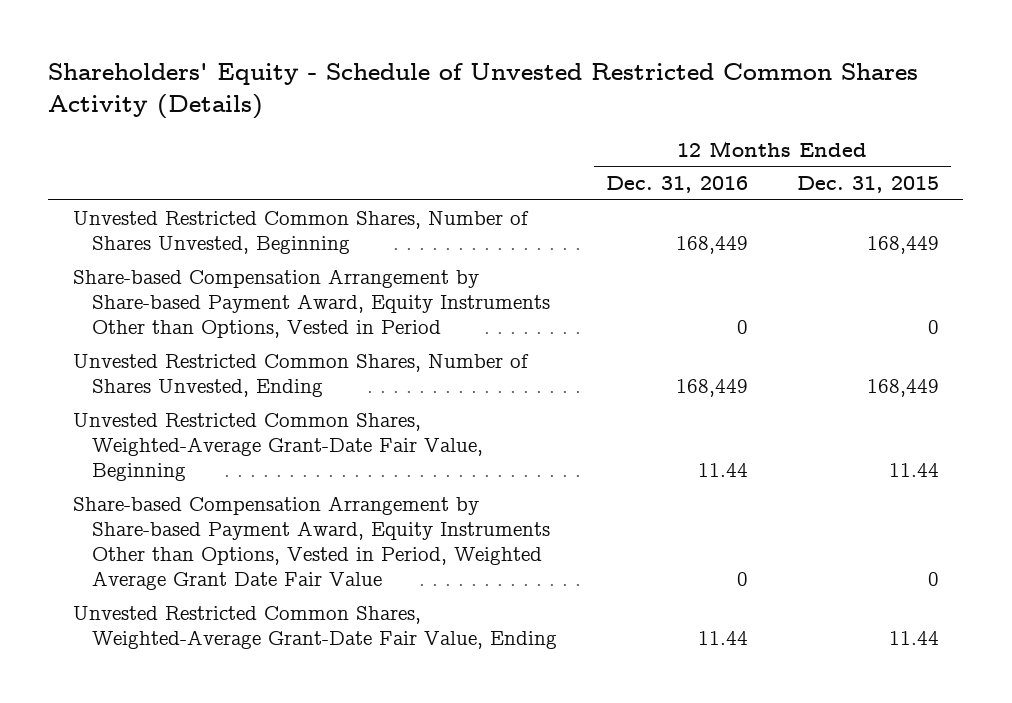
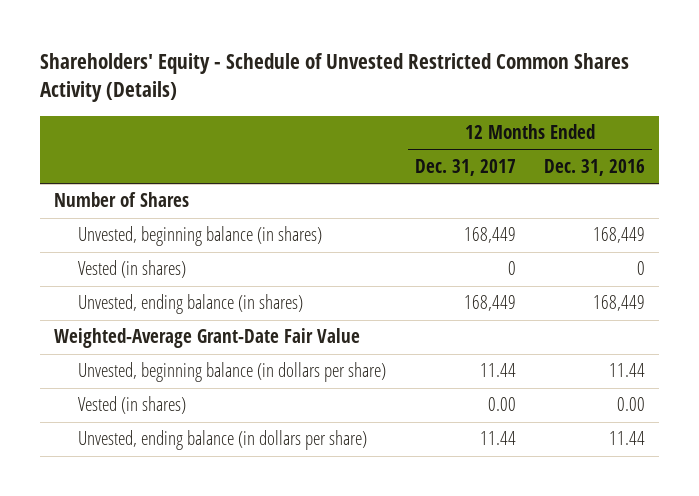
[796,176,939,194] Dec. 31, 2015 -> none
none -> [414,158,516,176] Dec. 31, 2017
[72,495,550,590] Share-based Compensation Arrangement by Share-based Payment Award, Equity Instruments Other than Options, Vested in Period, Weighted Average Grant Date Fair Value -> none
none -> [54,192,190,208] Number of Shares
[72,210,529,254] Unvested Restricted Common Shares, Number of Shares Unvested, Beginning -> [78,226,323,247] Unvested, beginning balance (in shares)
[72,268,550,338] Share-based Compensation Arrangement by Share-based Payment Award, Equity Instruments Other than Options, Vested in Period -> [78,260,187,279] Vested (in shares)
[72,353,529,397] Unvested Restricted Common Shares, Number of Shares Unvested, Ending -> [78,294,304,315] Unvested, ending balance (in shares)
none -> [54,328,361,349] Weighted-Average Grant-Date Fair Value
[72,412,483,481] Unvested Restricted Common Shares, Weighted-Average Grant-Date Fair Value, Beginning -> [78,362,387,383] Unvested, beginning balance (in dollars per share)
none -> [78,396,187,415] Vested (in shares)
[72,605,557,649] Unvested Restricted Common Shares, Weighted-Average Grant-Date Fair Value, Ending -> [78,430,368,451] Unvested, ending balance (in dollars per share)

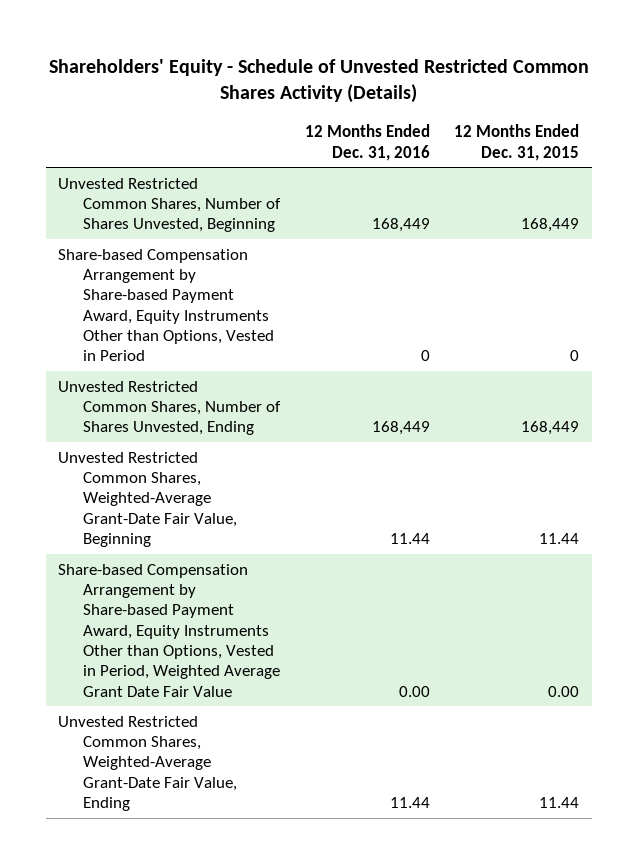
[414,158,516,176] Dec. 31, 2017 -> none
none -> [454,124,580,161] 12 Months Ended Dec. 31, 2015
[54,192,190,208] Number of Shares -> none
[54,328,361,349] Weighted-Average Grant-Date Fair Value -> none
[78,226,323,247] Unvested, beginning balance (in shares) -> [58,177,282,233] Unvested Restricted Common Shares, Number of Shares Unvested, Beginning
[78,260,187,279] Vested (in shares) -> [58,248,275,362] Share-based Compensation Arrangement by Share-based Payment Award, Equity Instruments Other than Options, Vested in Period
[78,294,304,315] Unvested, ending balance (in shares) -> [58,380,282,436] Unvested Restricted Common Shares, Number of Shares Unvested, Ending
[78,362,387,383] Unvested, beginning balance (in dollars per share) -> [58,451,238,547] Unvested Restricted Common Shares, Weighted-Average Grant-Date Fair Value, Beginning
[78,396,187,415] Vested (in shares) -> [58,563,281,697] Share-based Compensation Arrangement by Share-based Payment Award, Equity Instruments Other than Options, Vested in Period, Weighted Average Grant Date Fair Value
[78,430,368,451] Unvested, ending balance (in dollars per share) -> [58,715,238,811] Unvested Restricted Common Shares, Weighted-Average Grant-Date Fair Value, Ending

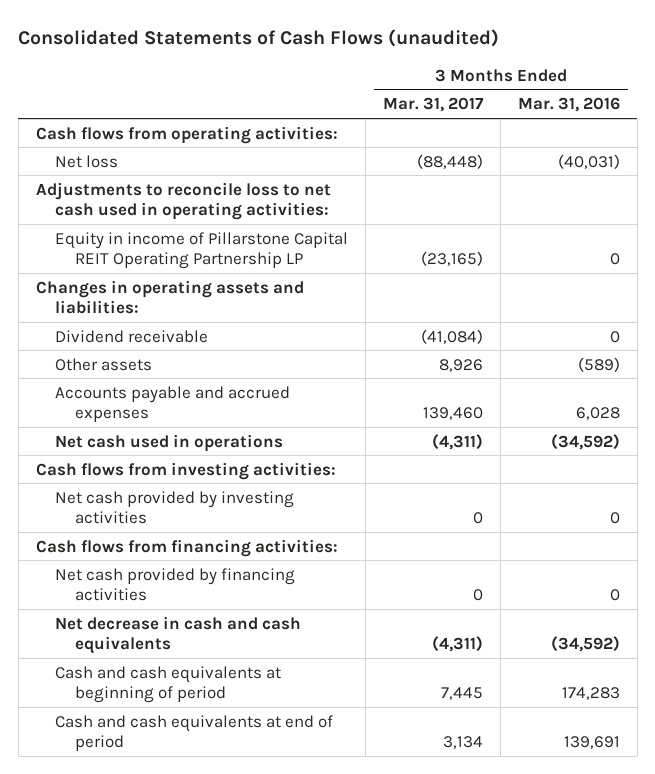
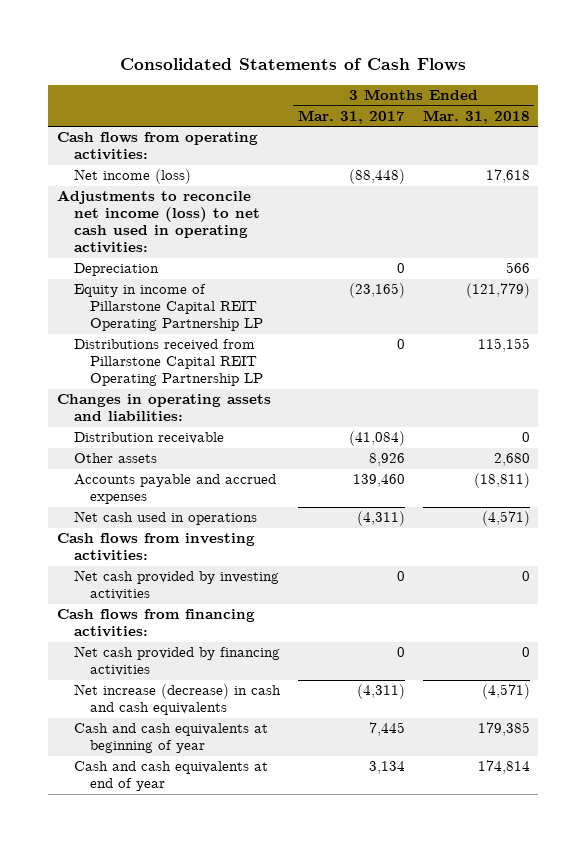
[18,29,500,48] Consolidated Statements of Cash Flows (unaudited) -> [120,58,467,72] Consolidated Statements of Cash Flows
[517,97,620,113] Mar. 31, 2016 -> none
none -> [422,109,530,124] Mar. 31, 2018
[55,154,119,168] Net loss -> [73,169,191,185] Net income (loss)
[35,181,331,221] Adjustments to reconcile loss to net cash used in operating activities: -> [57,190,260,254] Adjustments to reconcile net income (loss) to net cash used in operating activities:
none -> [73,263,159,277] Depreciation
none -> [73,339,264,387] Distributions received from Pillarstone Capital REIT Operating Partnership LP
[55,329,209,343] Dividend receivable -> [73,432,224,445] Distribution receivable
[55,615,302,655] Net decrease in cash and cash equivalents -> [73,684,281,716] Net increase (decrease) in cash and cash equivalents
[55,665,282,704] Cash and cash equivalents at beginning of period -> [73,723,268,754] Cash and cash equivalents at beginning of year
[55,714,334,752] Cash and cash equivalents at end of period -> [73,761,268,792] Cash and cash equivalents at end of year

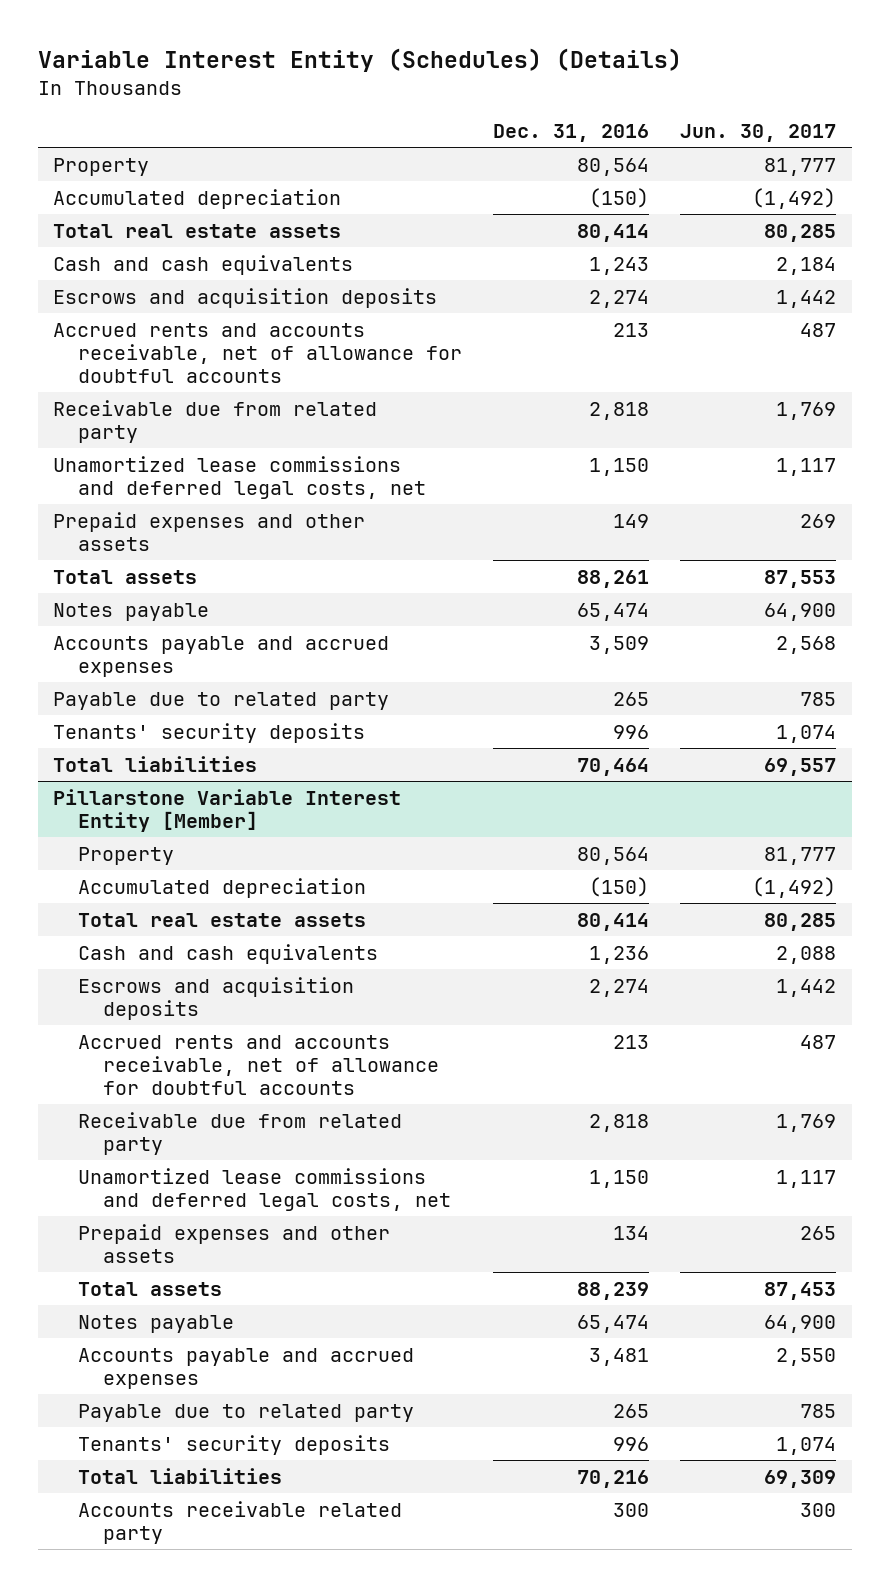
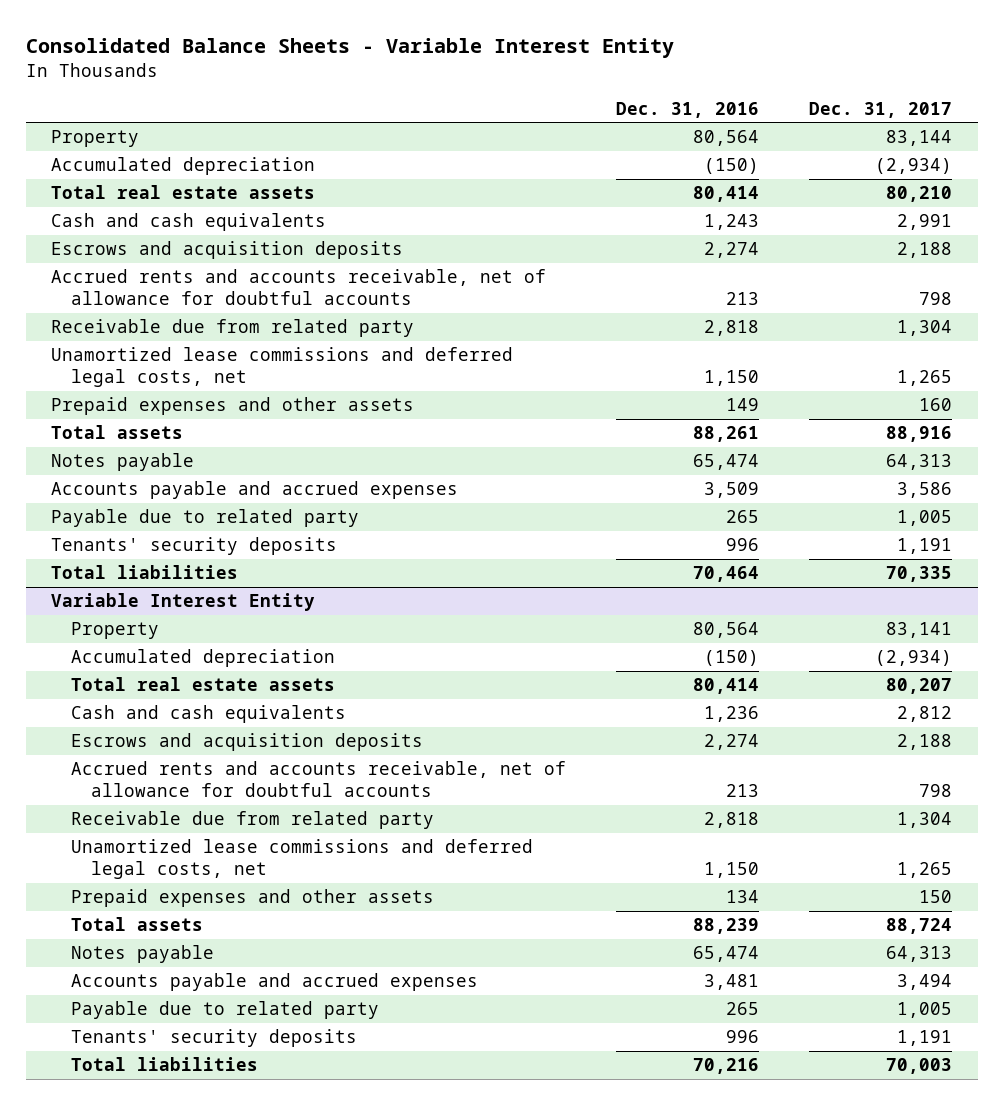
[37,48,682,73] Variable Interest Entity (Schedules) (Details) -> [26,38,675,59] Consolidated Balance Sheets - Variable Interest Entity
[680,123,837,142] Jun. 30, 2017 -> none
none -> [809,101,953,118] Dec. 31, 2017
[53,788,402,832] Pillarstone Variable Interest Entity [Member] -> [51,593,316,612] Variable Interest Entity
[78,1500,403,1544] Accounts receivable related party -> none

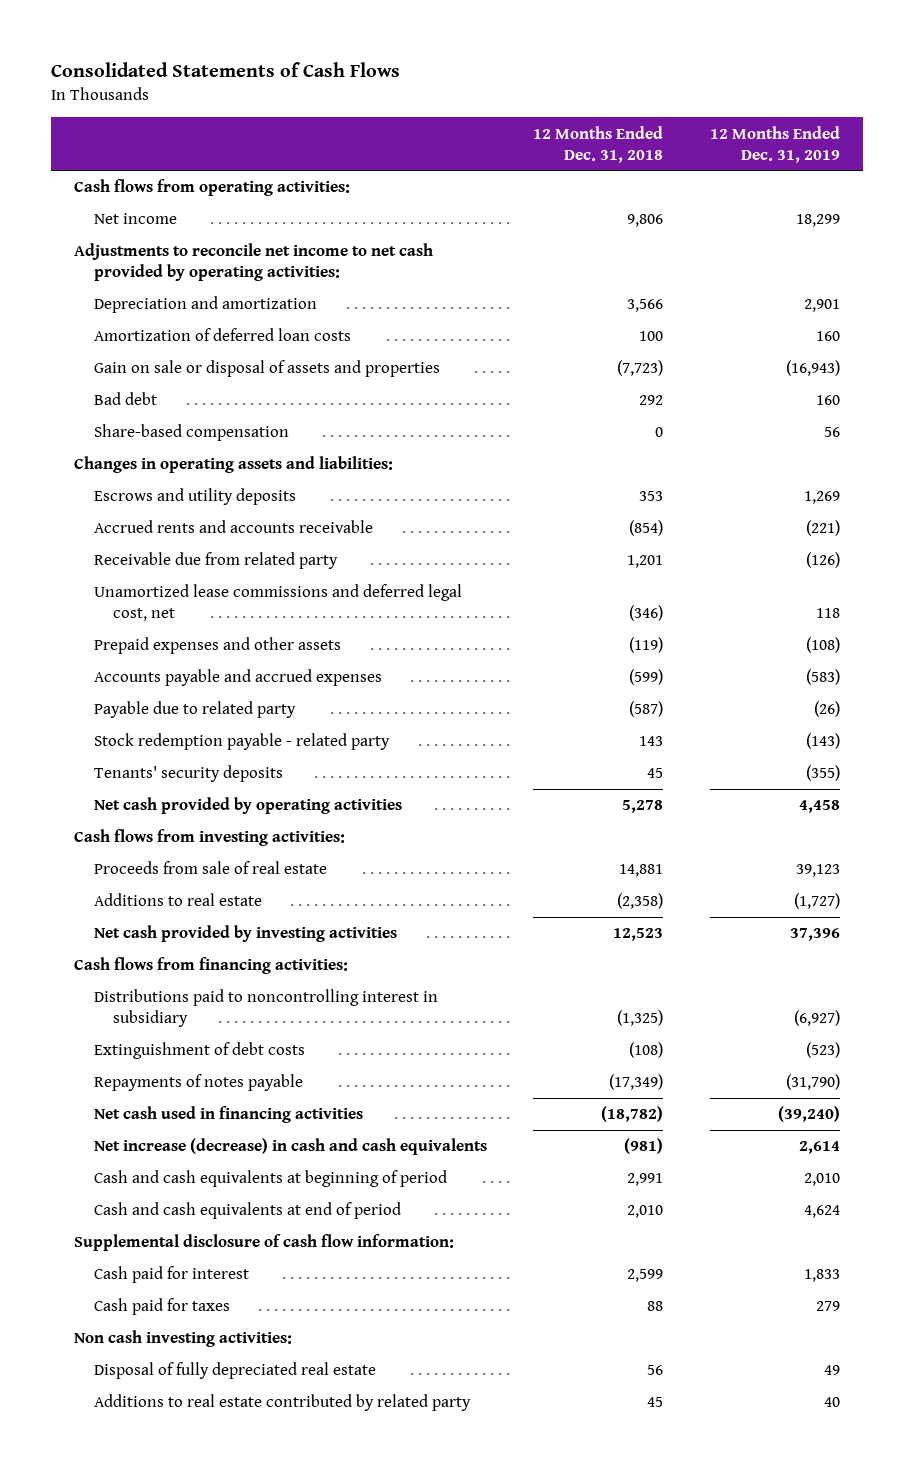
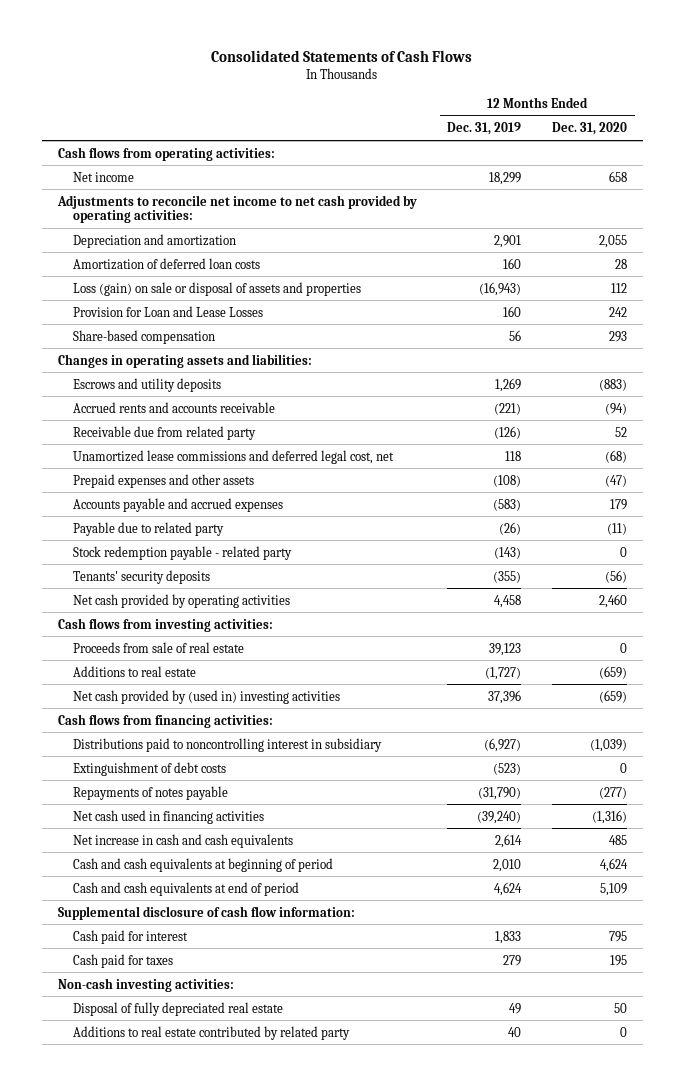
[533,125,664,163] 12 Months Ended Dec. 31, 2018 -> none
none -> [552,122,628,136] Dec. 31, 2020
[93,360,440,378] Gain on sale or disposal of assets and properties -> [72,281,361,296] Loss (gain) on sale or disposal of assets and properties
[93,392,157,406] Bad debt -> [72,305,263,317] Provision for Loan and Lease Losses
[93,925,397,943] Net cash provided by investing activities -> [72,689,340,704] Net cash provided by (used in) investing activities
[93,1138,487,1156] Net increase (decrease) in cash and cash equivalents -> [72,833,293,848] Net increase in cash and cash equivalents
[73,1330,292,1348] Non cash investing activities: -> [57,977,234,992] Non-cash investing activities:

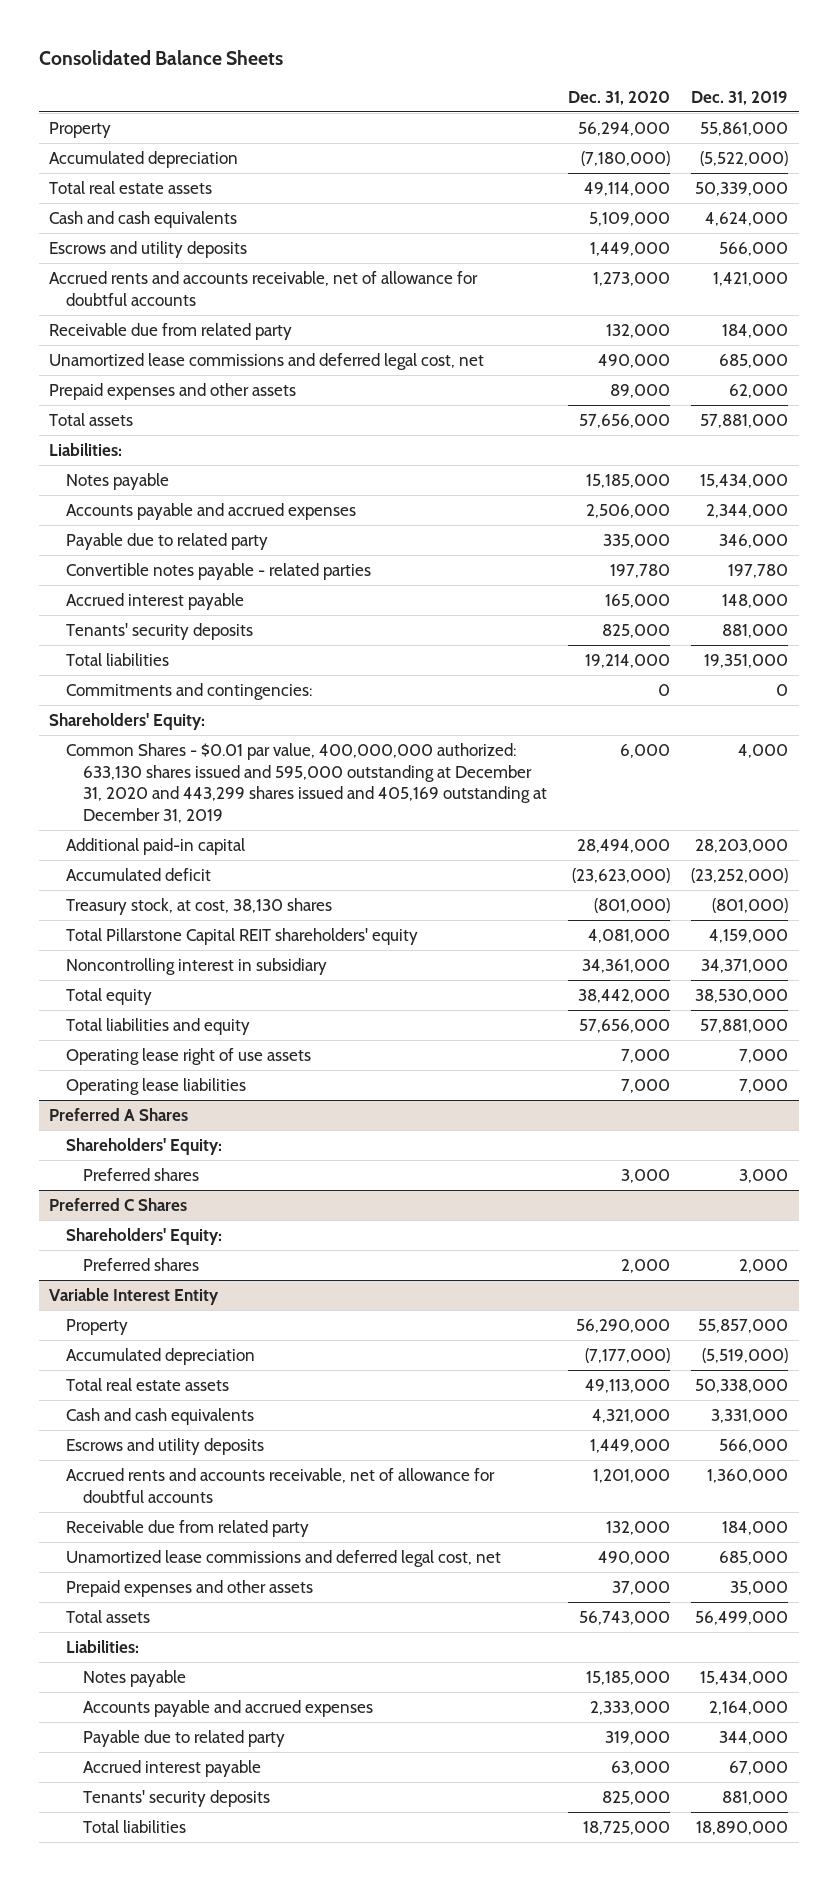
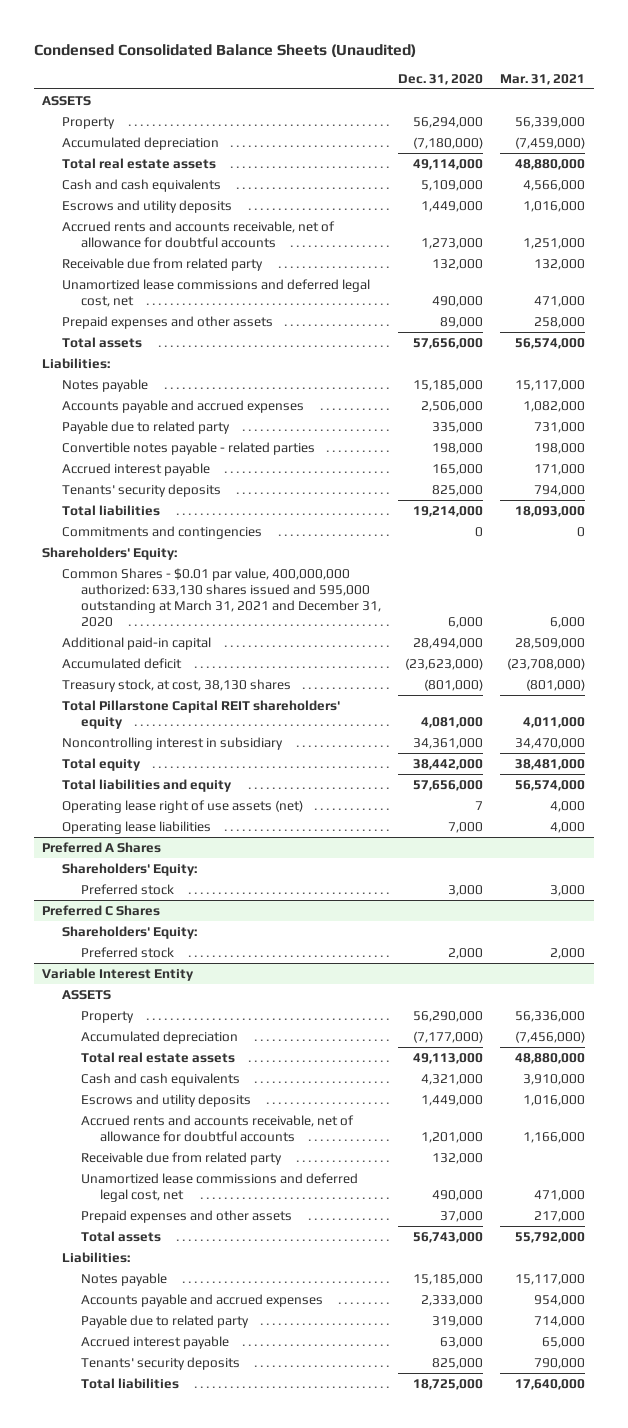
[38,49,283,65] Consolidated Balance Sheets -> [33,43,416,57] Condensed Consolidated Balance Sheets (Unaudited)
[691,90,789,105] Dec. 31, 2019 -> none
none -> [500,74,586,86] Mar. 31, 2021
none -> [42,95,92,106] ASSETS
[610,563,671,578] 197,780 -> [432,442,484,454] 198,000
[66,682,313,700] Commitments and contingencies: -> [61,525,262,539] Commitments and contingencies
[66,742,547,823] Common Shares - $0.01 par value, 400,000,000 authorized: 633,130 shares issued and 595,000 outstanding at December 31, 2020 and 443,299 shares issued and 405,169 outstanding at December 31, 2019 -> [61,567,381,627] Common Shares - $0.01 par value, 400,000,000 authorized: 633,130 shares issued and 595,000 outstanding at March 31, 2021 and December 31, 2020
[66,1047,312,1065] Operating lease right of use assets -> [61,799,303,813] Operating lease right of use assets (net)
[621,1048,671,1063] 7,000 -> [475,800,484,810] 7
[82,1167,199,1181] Preferred shares -> [80,883,174,895] Preferred stock
[82,1257,199,1271] Preferred shares -> [80,946,174,958] Preferred stock
none -> [61,989,111,1000] ASSETS

